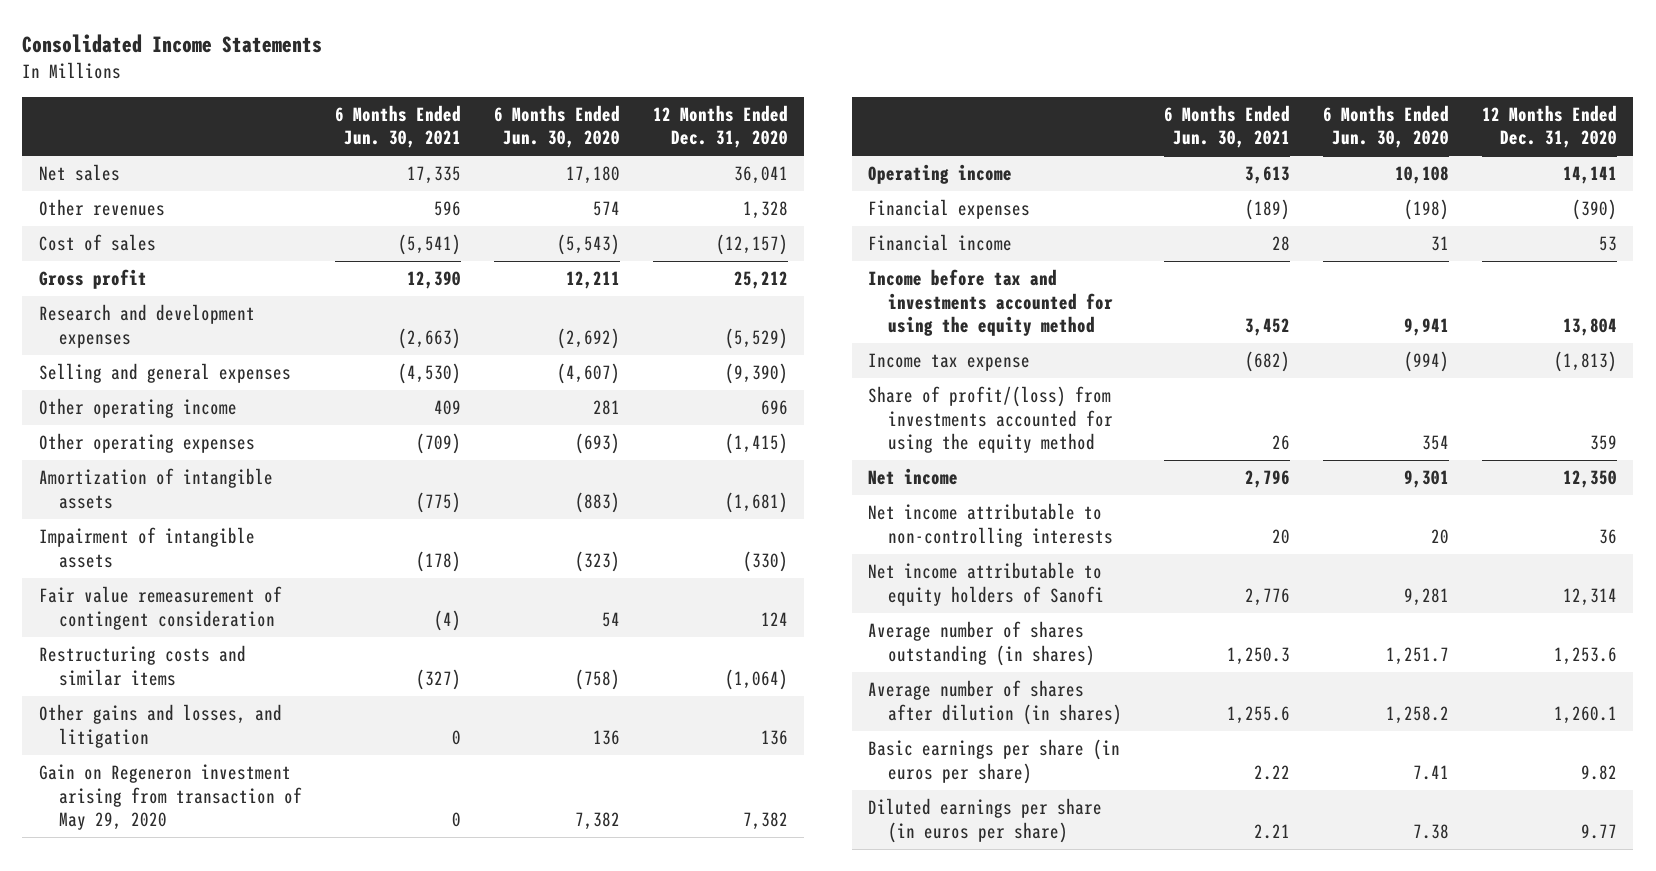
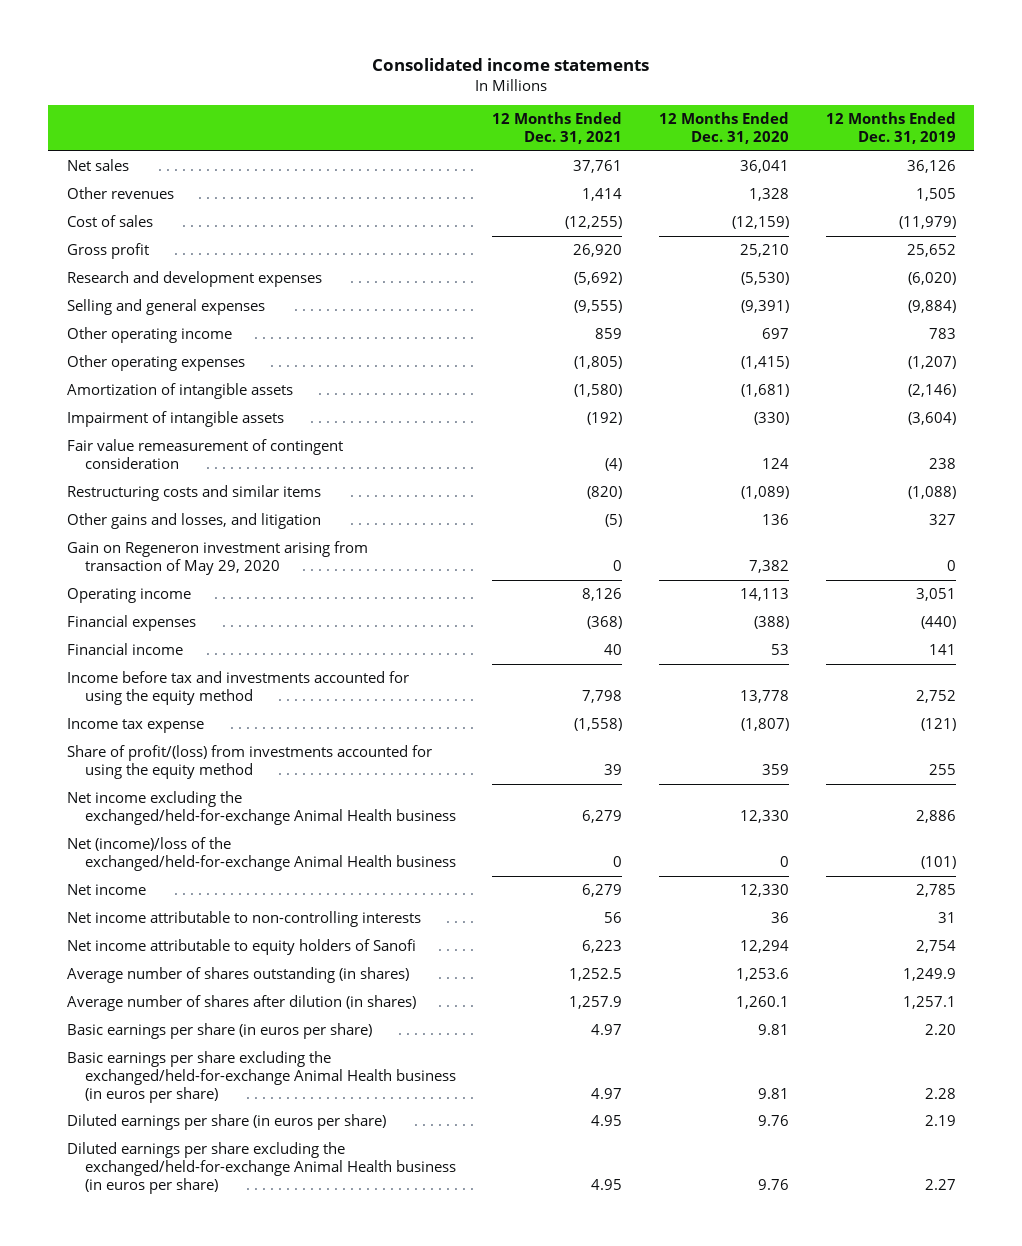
[22,33,323,53] Consolidated Income Statements -> [372,57,650,71] Consolidated income statements
[334,104,461,149] 6 Months Ended Jun. 30, 2021 -> none
[493,104,620,149] 6 Months Ended Jun. 30, 2020 -> none
none -> [492,112,623,145] 12 Months Ended Dec. 31, 2021
none -> [825,112,956,145] 12 Months Ended Dec. 31, 2019
[715,234,788,256] (12,157) -> [732,216,790,230] (12,159)
[733,271,788,290] 25,212 -> [740,244,790,258] 25,210
[724,327,788,349] (5,529) -> [741,272,790,286] (5,530)
[724,363,788,385] (9,390) -> [741,300,790,314] (9,391)
[760,400,788,416] 696 -> [762,328,790,340] 697
[724,668,788,690] (1,064) -> [741,486,790,500] (1,089)
[1562,166,1617,185] 14,141 -> [740,588,790,602] 14,113
[1571,199,1617,221] (390) -> [754,616,790,630] (388)
[1562,318,1617,337] 13,804 -> [740,689,790,703] 13,778
[1553,351,1617,373] (1,813) -> [741,718,790,732] (1,807)
none -> [66,791,456,825] Net income excluding the exchanged/held-for-exchange Animal Health business
none -> [66,837,456,871] Net (income)/loss of the exchanged/held-for-exchange Animal Health business
[1562,470,1617,489] 12,350 -> [740,884,790,898] 12,330
[1562,587,1617,606] 12,314 -> [740,940,790,954] 12,294
[1580,764,1617,780] 9.82 -> [758,1024,790,1036] 9.81
none -> [66,1051,456,1103] Basic earnings per share excluding the exchanged/held-for-exchange Animal Health business (in euros per share)
[1580,823,1617,839] 9.77 -> [758,1115,790,1127] 9.76
none -> [66,1142,456,1194] Diluted earnings per share excluding the exchanged/held-for-exchange Animal Health business (in euros per share)

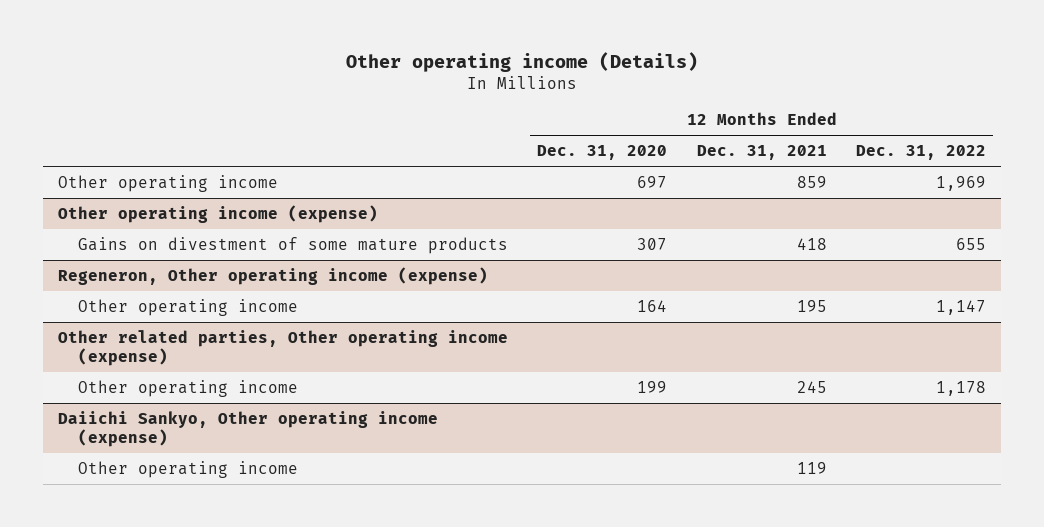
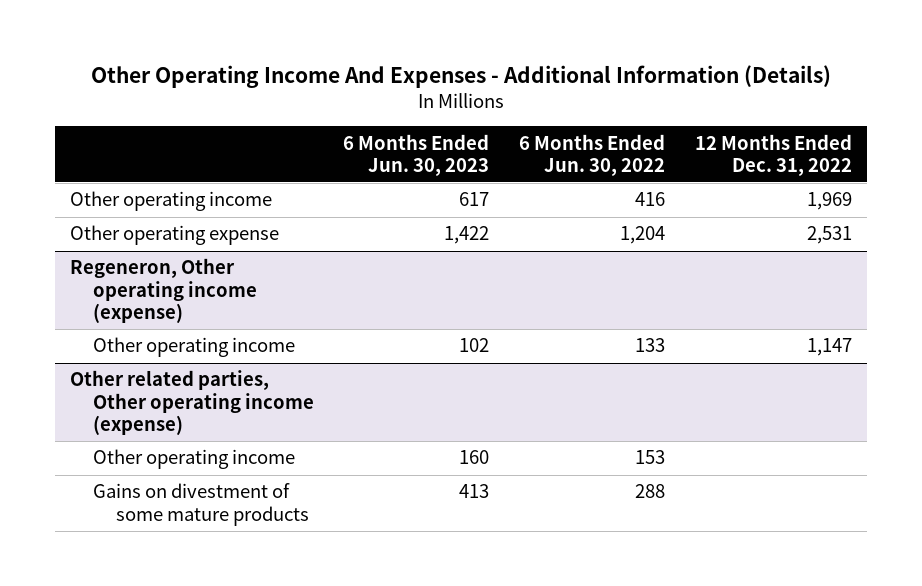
[345,51,698,72] Other operating income (Details) -> [90,65,831,89] Other Operating Income And Expenses - Additional Information (Details)
[537,145,668,161] Dec. 31, 2020 -> none
[696,145,827,161] Dec. 31, 2021 -> none
none -> [343,133,490,176] 6 Months Ended Jun. 30, 2023
none -> [519,133,666,176] 6 Months Ended Jun. 30, 2022
[58,204,379,223] Other operating income (expense) -> none
[77,236,508,254] Gains on divestment of some mature products -> none
none -> [69,225,279,246] Other operating expense
[77,379,298,397] Other operating income -> none
[58,410,439,447] Daiichi Sankyo, Other operating income (expense) -> none
none -> [92,483,309,526] Gains on divestment of some mature products

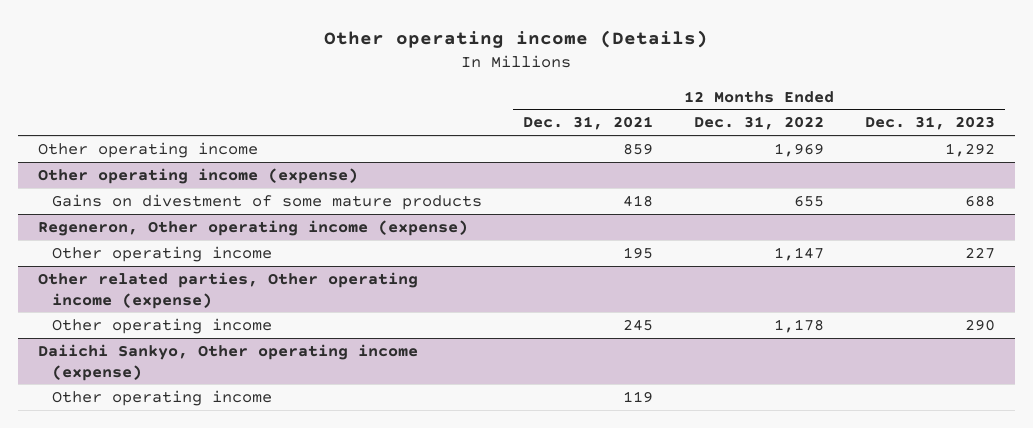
[90,65,831,89] Other Operating Income And Expenses - Additional Information (Details) -> [324,30,709,49] Other operating income (Details)
[343,133,490,176] 6 Months Ended Jun. 30, 2023 -> none
[519,133,666,176] 6 Months Ended Jun. 30, 2022 -> none
none -> [522,116,653,131] Dec. 31, 2021
none -> [864,116,995,131] Dec. 31, 2023
[69,225,279,246] Other operating expense -> none
none -> [38,167,359,184] Other operating income (expense)
none -> [51,193,482,210] Gains on divestment of some mature products
none -> [51,317,272,334] Other operating income
none -> [38,343,419,381] Daiichi Sankyo, Other operating income (expense)
[92,483,309,526] Gains on divestment of some mature products -> none

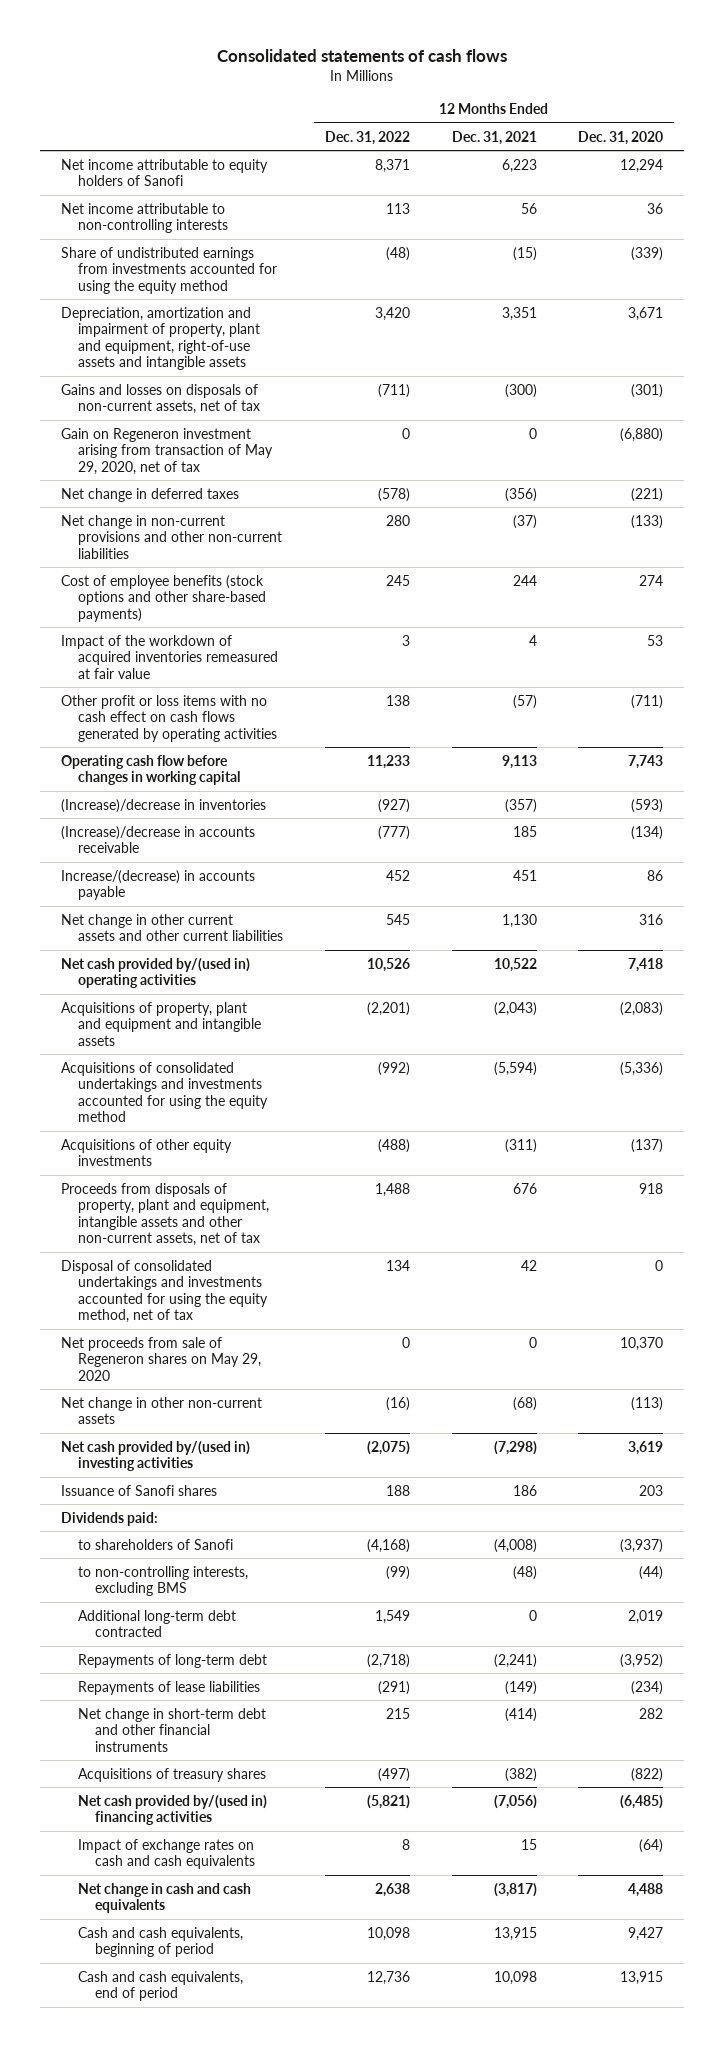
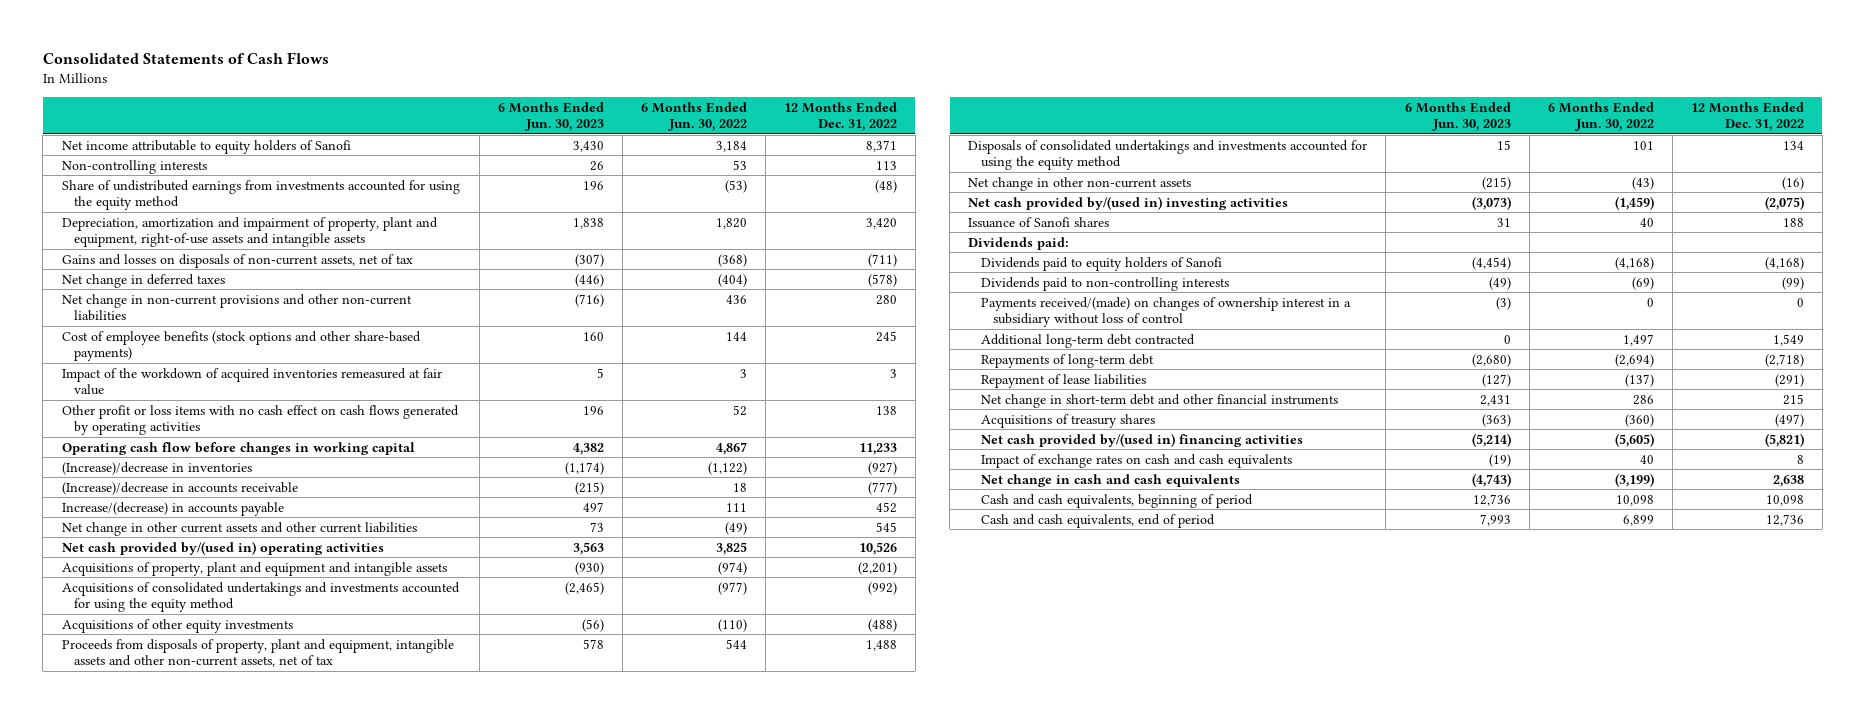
[217,49,508,63] Consolidated statements of cash flows -> [42,52,329,65] Consolidated Statements of Cash Flows
[451,130,537,145] Dec. 31, 2021 -> none
[578,130,664,145] Dec. 31, 2020 -> none
none -> [497,101,604,131] 6 Months Ended Jun. 30, 2023
none -> [640,101,747,131] 6 Months Ended Jun. 30, 2022
[60,202,229,234] Net income attributable to non-controlling interests -> [61,159,207,174] Non-controlling interests
[60,427,274,475] Gain on Regeneron investment arising from transaction of May 29, 2020, net of tax -> none
[60,1336,262,1381] Net proceeds from sale of Regeneron shares on May 29, 2020 -> none
[60,1259,269,1324] Disposal of consolidated undertakings and investments accounted for using the equity method, net of tax -> [968,139,1368,171] Disposals of consolidated undertakings and investments accounted for using the equity method
[78,1538,234,1550] to shareholders of Sanofi -> [980,256,1222,271] Dividends paid to equity holders of Sanofi
[78,1565,249,1597] to non-controlling interests, excluding BMS -> [980,276,1229,291] Dividends paid to non-controlling interests
none -> [980,296,1351,328] Payments received/(made) on changes of ownership interest in a subsidiary without loss of control
[78,1680,261,1695] Repayments of lease liabilities -> [980,373,1146,388] Repayment of lease liabilities

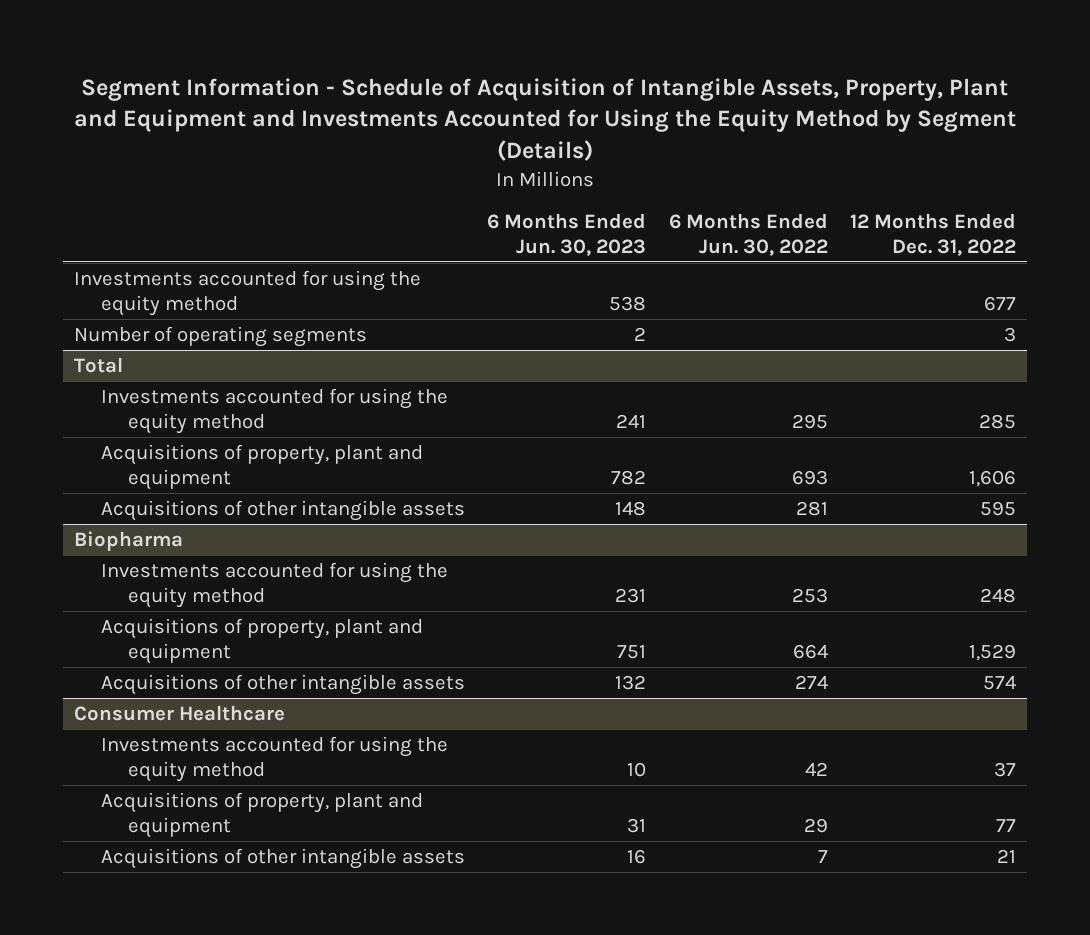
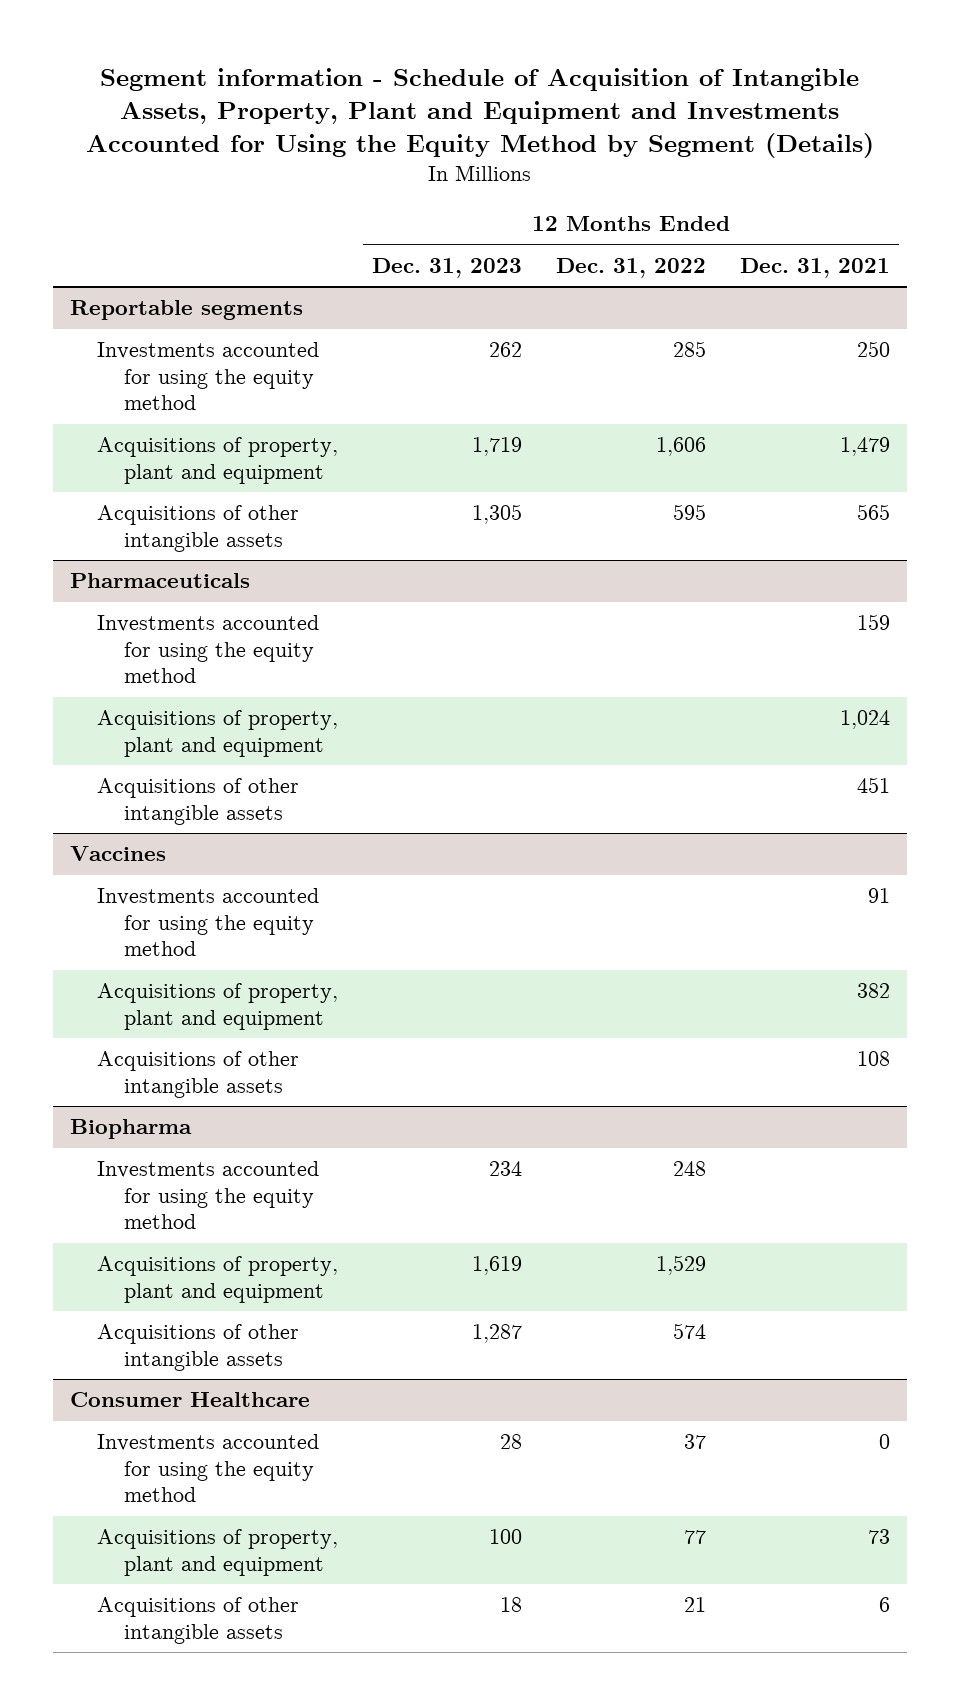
[74,77,1017,162] Segment Information - Schedule of Acquisition of Intangible Assets, Property, Plant and Equipment and Investments Accounted for Using the Equity Method by Segment (Details) -> [85,67,874,159] Segment information - Schedule of Acquisition of Intangible Assets, Property, Plant and Equipment and Investments Accounted for Using the Equity Method by Segment (Details)
[487,213,647,256] 6 Months Ended Jun. 30, 2023 -> none
[668,213,828,256] 6 Months Ended Jun. 30, 2022 -> none
none -> [371,257,522,278] Dec. 31, 2023
none -> [740,257,891,278] Dec. 31, 2021
[73,269,421,316] Investments accounted for using the equity method -> none
[73,325,367,347] Number of operating segments -> none
[73,356,123,373] Total -> [69,300,303,321] Reportable segments
none -> [69,573,250,589] Pharmaceuticals
none -> [96,615,319,683] Investments accounted for using the equity method
none -> [96,710,338,757] Acquisitions of property, plant and equipment
none -> [96,778,299,825] Acquisitions of other intangible assets
none -> [69,846,166,862] Vaccines
none -> [96,888,319,956] Investments accounted for using the equity method
none -> [96,983,338,1030] Acquisitions of property, plant and equipment
none -> [96,1051,299,1098] Acquisitions of other intangible assets

